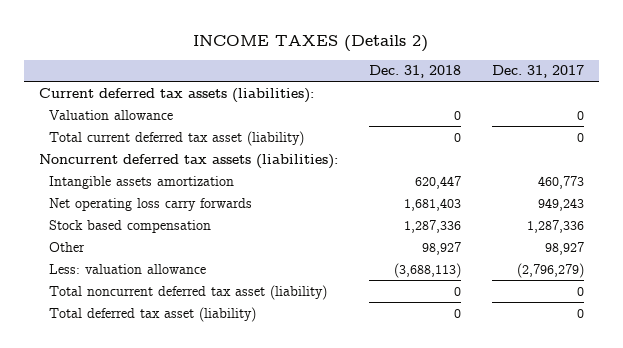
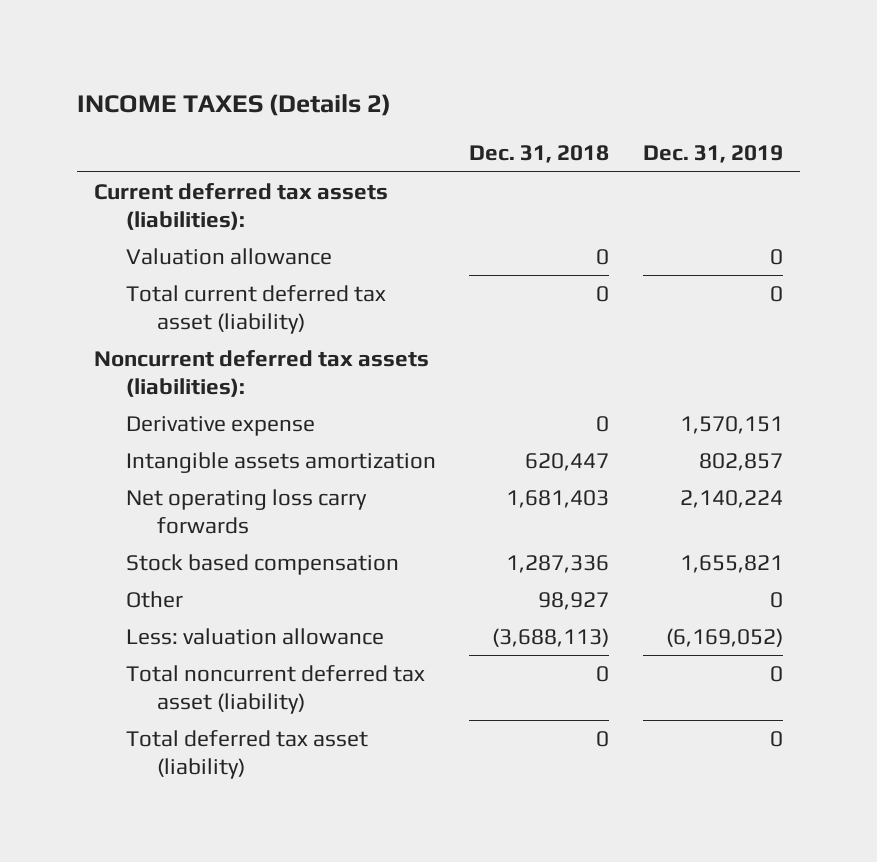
[491,65,584,79] Dec. 31, 2017 -> none
none -> [643,145,784,164] Dec. 31, 2019
none -> [125,415,315,436] Derivative expense

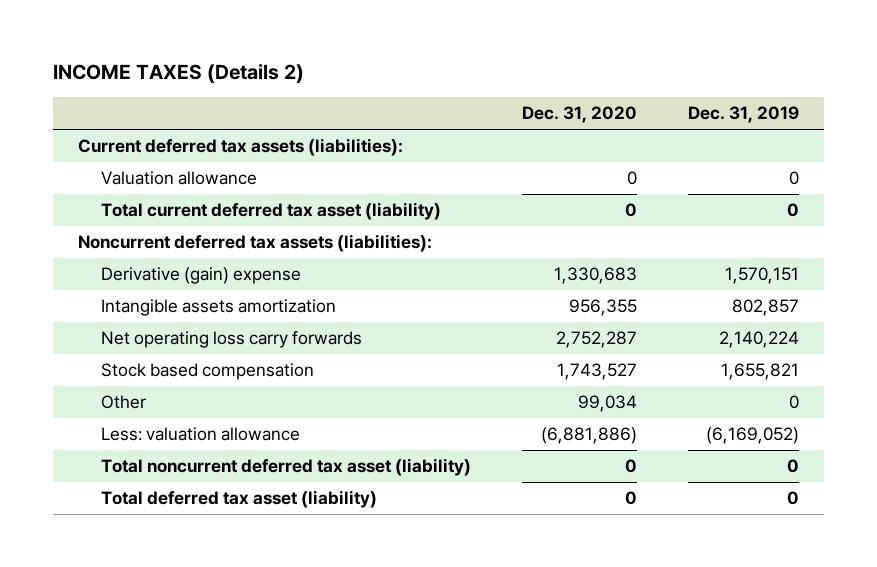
[469,145,610,164] Dec. 31, 2018 -> none
none -> [522,105,638,123] Dec. 31, 2020
[125,415,315,436] Derivative expense -> [101,267,302,285] Derivative (gain) expense

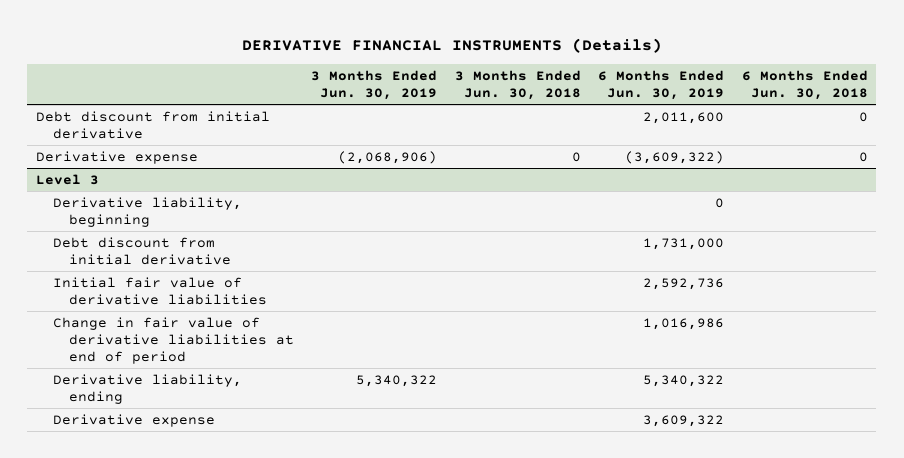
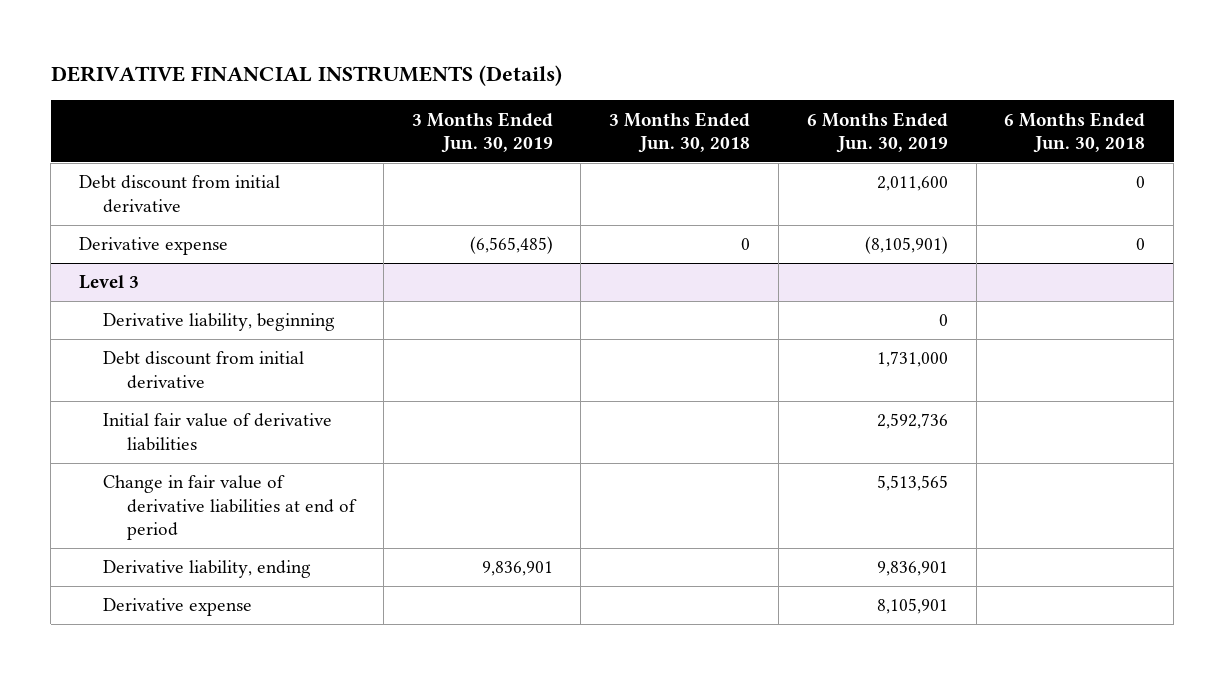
[338,150,438,164] (2,068,906) -> [469,236,553,255] (6,565,485)
[625,150,725,164] (3,609,322) -> [864,236,948,255] (8,105,901)
[643,317,725,330] 1,016,986 -> [876,475,948,492] 5,513,565
[356,374,438,387] 5,340,322 -> [481,561,553,577] 9,836,901
[643,374,725,387] 5,340,322 -> [876,561,948,577] 9,836,901
[643,414,725,427] 3,609,322 -> [876,598,948,615] 8,105,901

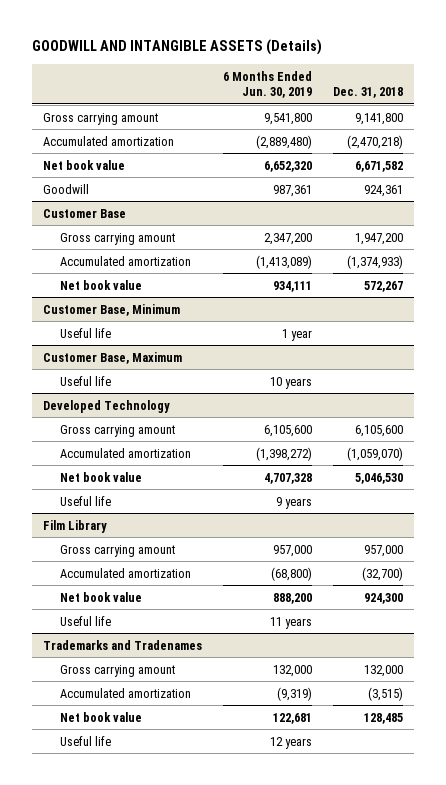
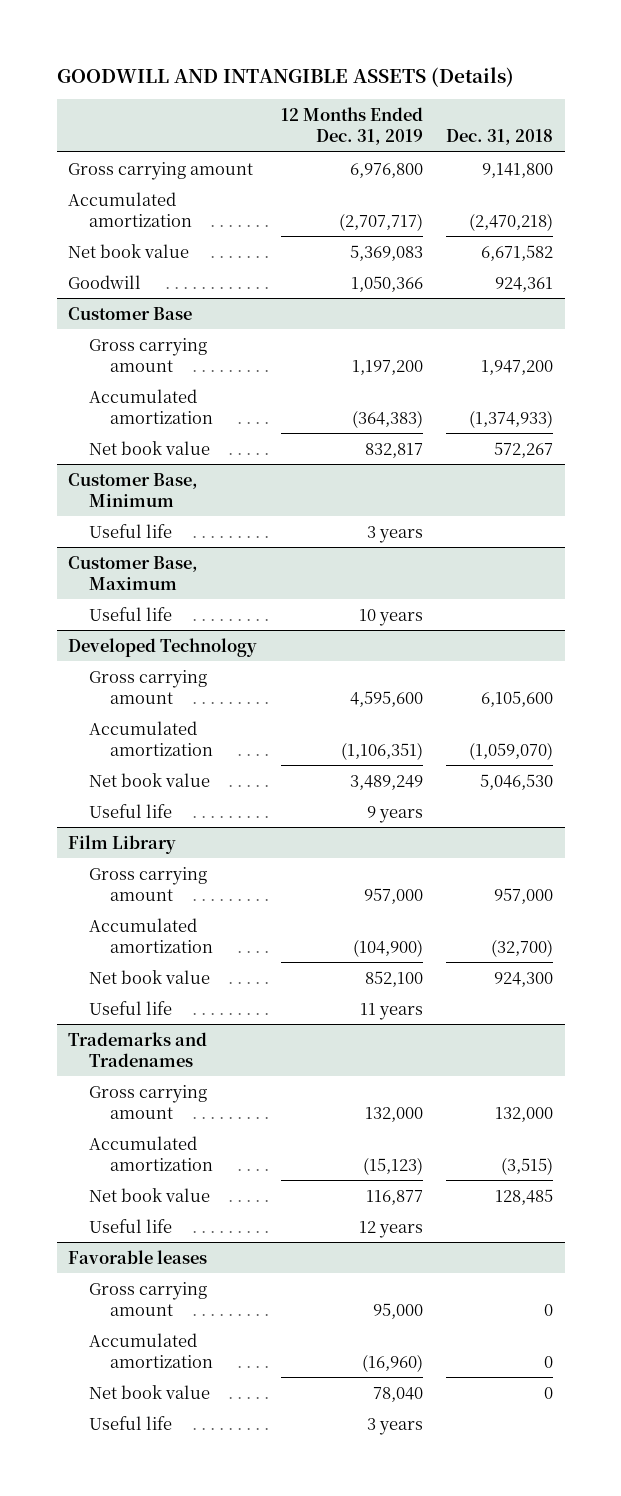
[222,70,312,99] 6 Months Ended Jun. 30, 2019 -> none
none -> [280,106,423,146] 12 Months Ended Dec. 31, 2019
none -> [68,1249,208,1264] Favorable leases
none -> [89,1281,208,1316] Gross carrying amount
none -> [89,1332,213,1368] Accumulated amortization
none -> [89,1384,211,1399] Net book value
none -> [89,1415,173,1430] Useful life

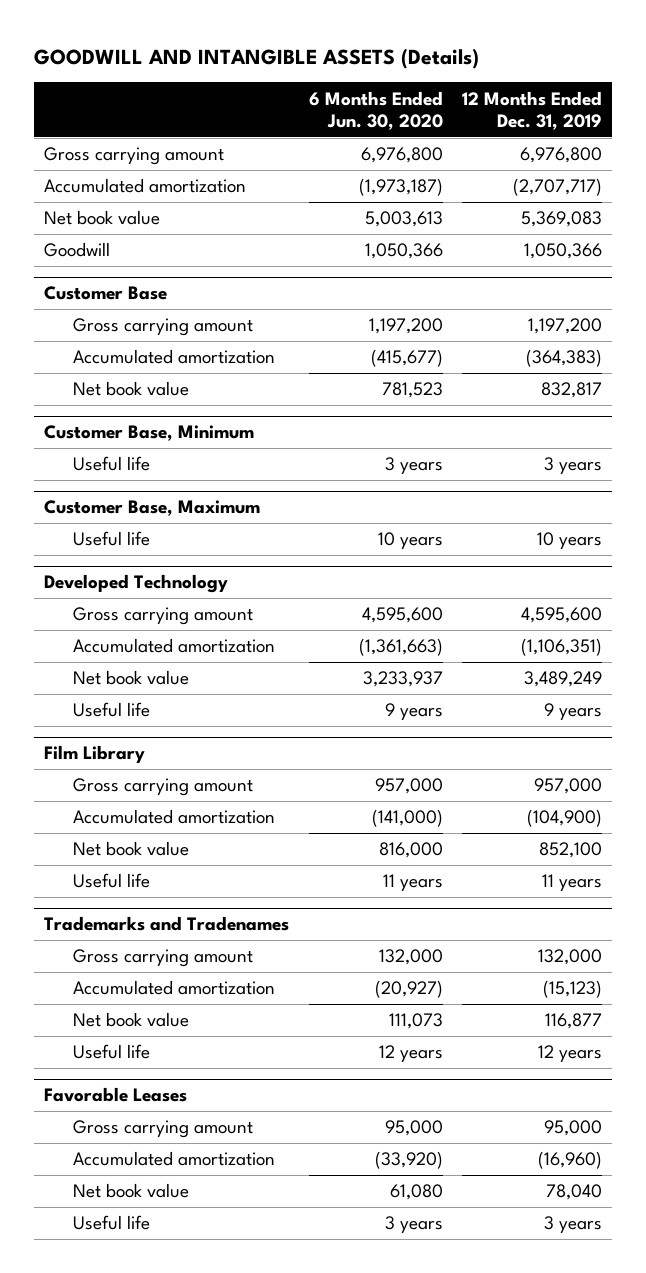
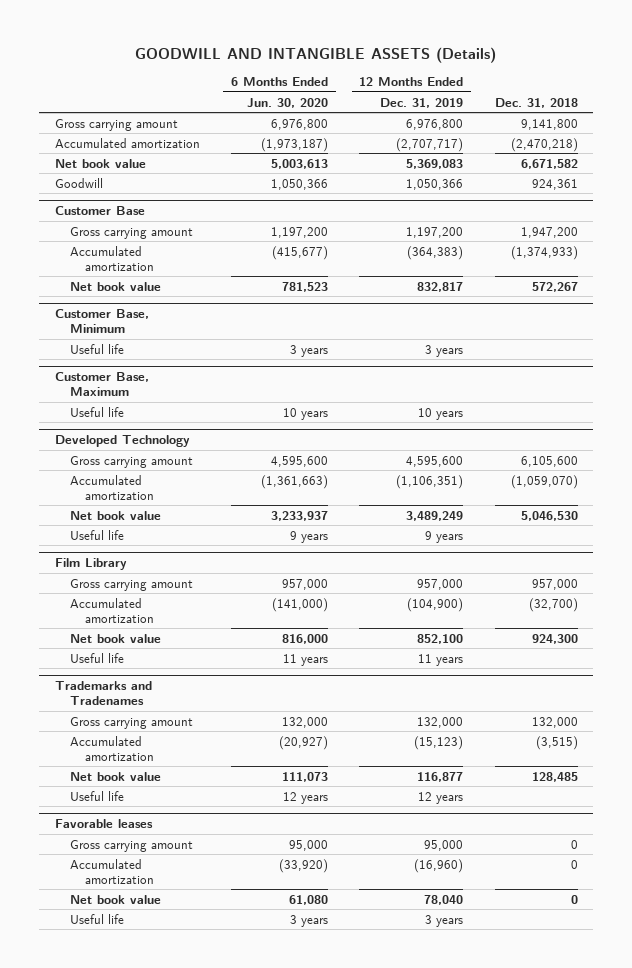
none -> [494,97,578,108] Dec. 31, 2018
[44,1087,188,1103] Favorable Leases -> [54,819,153,829] Favorable leases

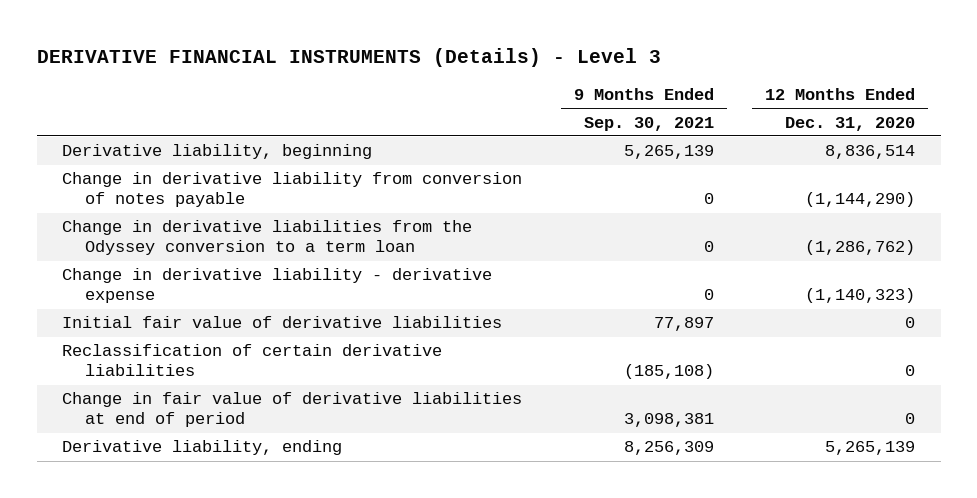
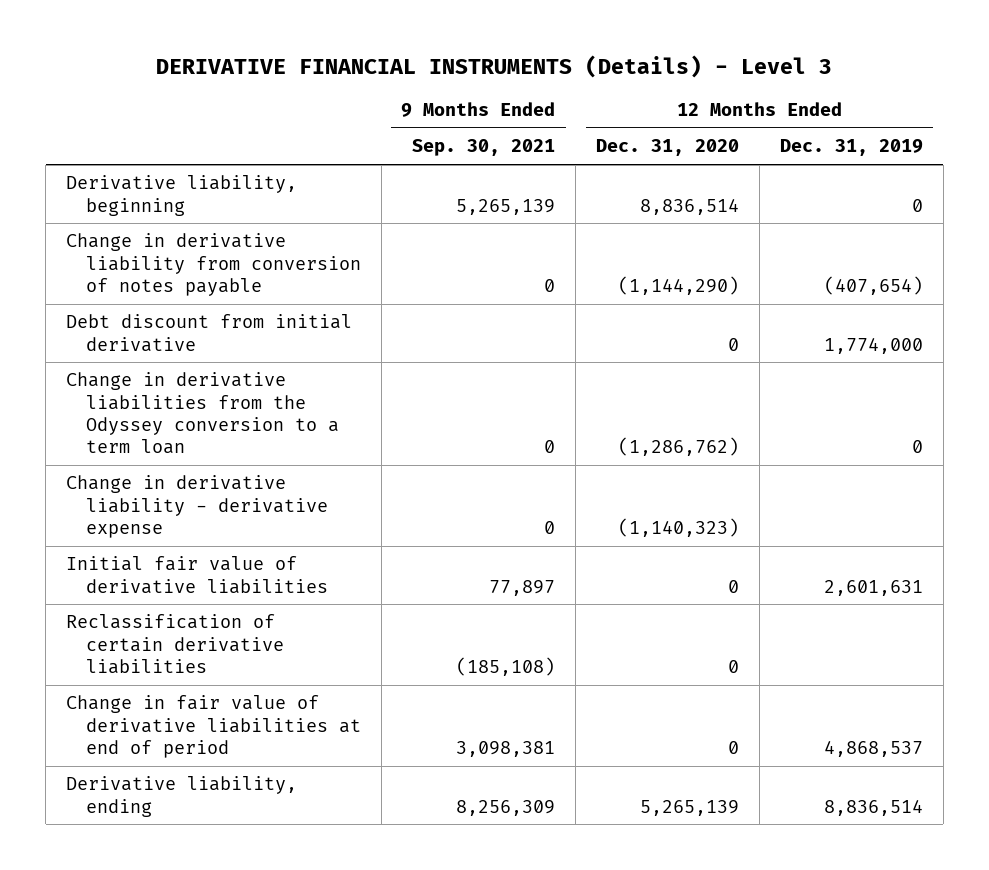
none -> [779,139,923,157] Dec. 31, 2019
none -> [65,314,352,352] Debt discount from initial derivative

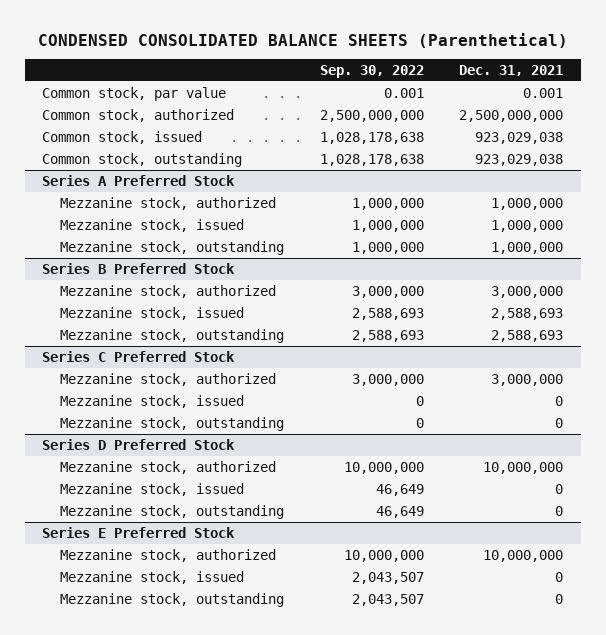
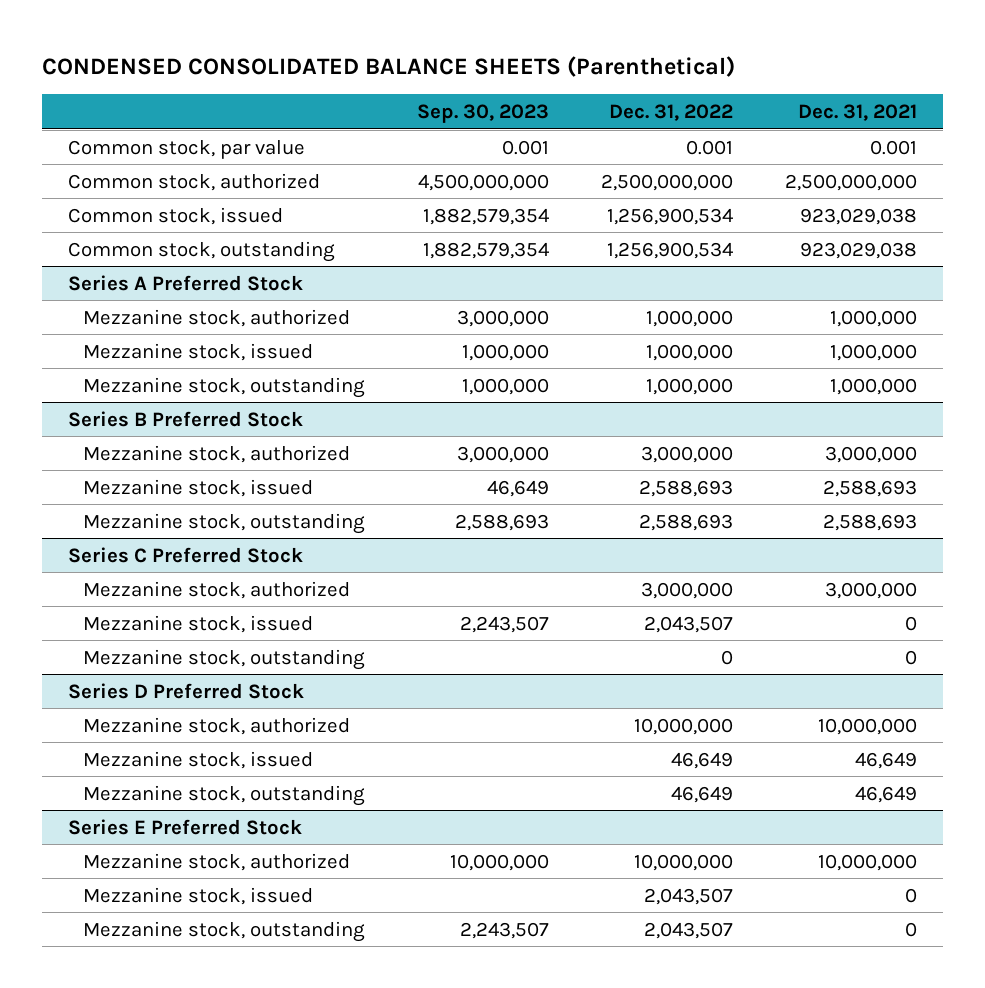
[319,64,424,78] Sep. 30, 2022 -> none
none -> [417,103,550,123] Sep. 30, 2023
none -> [609,103,734,121] Dec. 31, 2022
[555,483,564,494] 0 -> [855,751,918,769] 46,649
[555,505,564,516] 0 -> [855,785,918,803] 46,649

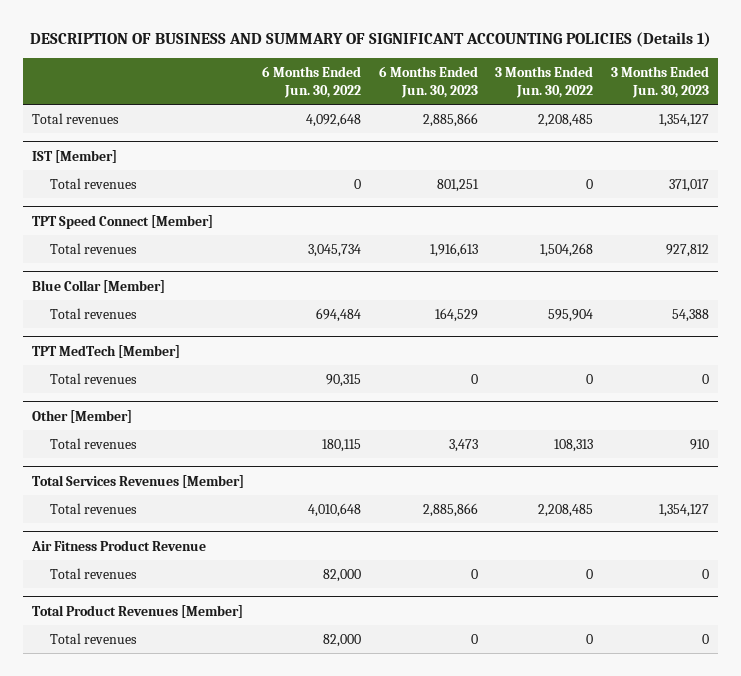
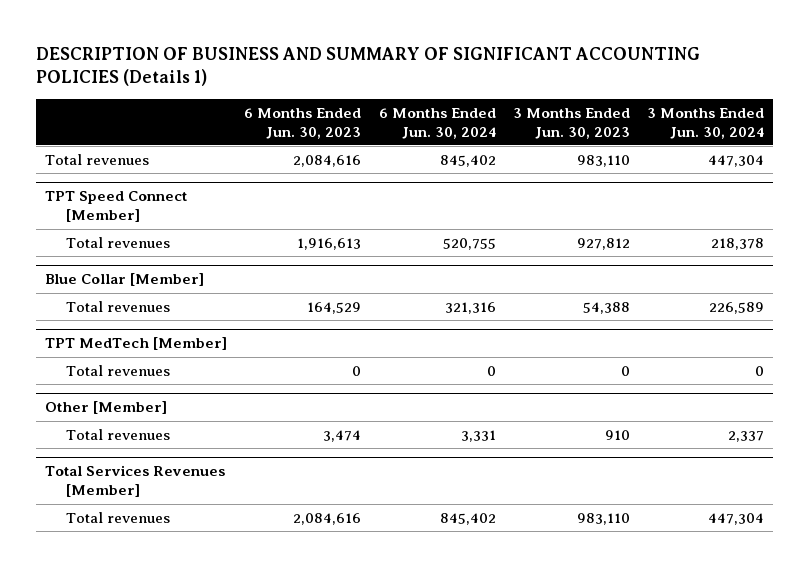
[261,66,361,98] 6 Months Ended Jun. 30, 2022 -> none
[495,66,594,98] 3 Months Ended Jun. 30, 2022 -> none
none -> [378,107,496,139] 6 Months Ended Jun. 30, 2024
none -> [647,107,765,139] 3 Months Ended Jun. 30, 2024
[32,149,118,163] IST [Member] -> none
[49,177,137,189] Total revenues -> none
[422,112,478,127] 2,885,866 -> [293,154,362,167] 2,084,616
[659,113,710,127] 1,354,127 -> [577,154,631,167] 983,110
[448,438,478,452] 3,473 -> [323,429,362,442] 3,474
[31,539,207,551] Air Fitness Product Revenue -> none
[49,567,137,579] Total revenues -> none
[32,604,244,618] Total Product Revenues [Member] -> none
[49,632,137,644] Total revenues -> none
[422,502,478,517] 2,885,866 -> [293,512,362,525] 2,084,616
[659,503,710,517] 1,354,127 -> [577,512,631,525] 983,110

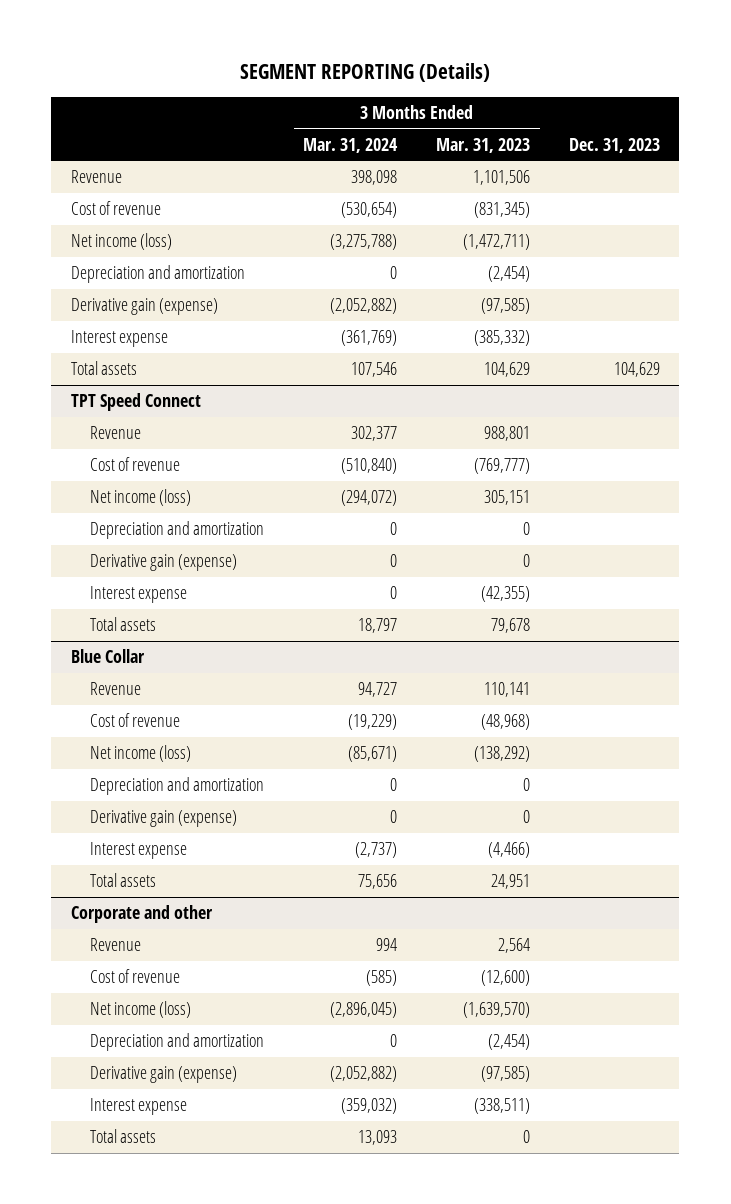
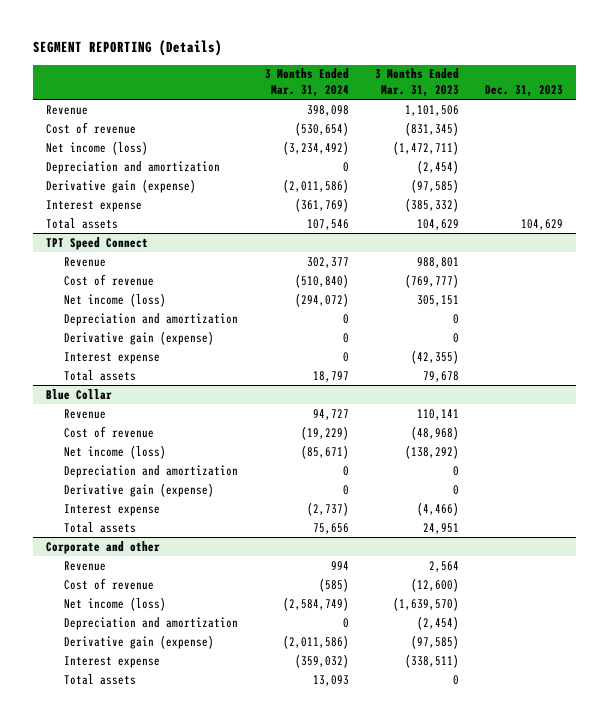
[330,234,398,251] (3,275,788) -> [282,140,349,155] (3,234,492)
[330,298,398,315] (2,052,882) -> [282,178,349,193] (2,011,586)
[330,1002,398,1019] (2,896,045) -> [282,596,349,611] (2,584,749)
[330,1066,398,1083] (2,052,882) -> [282,634,349,649] (2,011,586)

